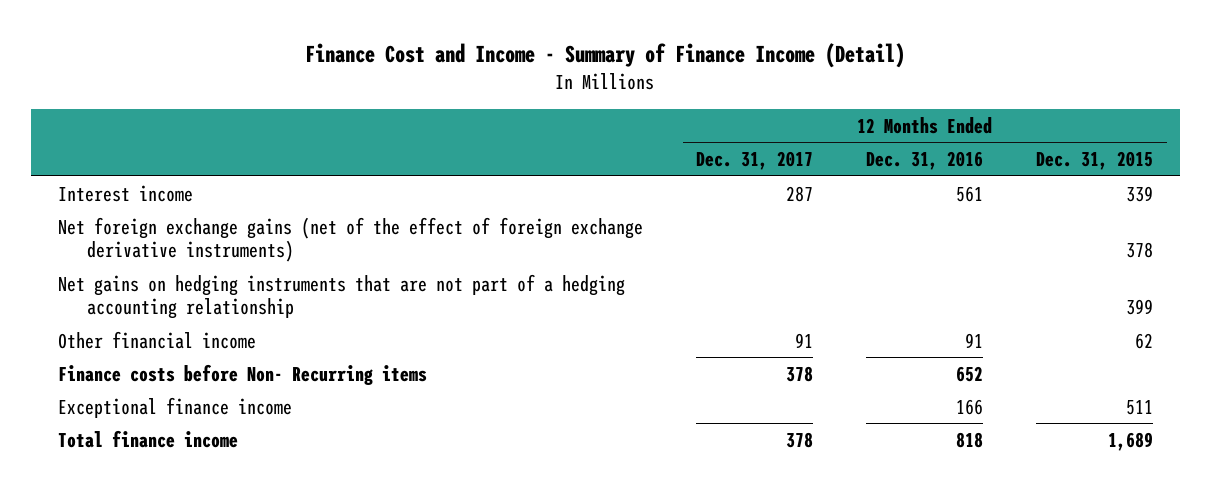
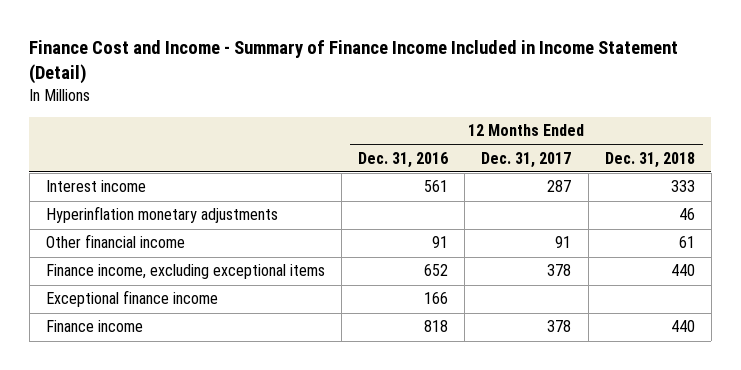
[305,42,906,68] Finance Cost and Income - Summary of Finance Income (Detail) -> [29,40,679,85] Finance Cost and Income - Summary of Finance Income Included in Income Statement (Detail)
[1036,150,1154,170] Dec. 31, 2015 -> none
none -> [604,151,695,168] Dec. 31, 2018
[57,216,643,263] Net foreign exchange gains (net of the effect of foreign exchange derivative instruments) -> none
[57,273,625,320] Net gains on hedging instruments that are not part of a hedging accounting relationship -> none
none -> [45,206,278,224] Hyperinflation monetary adjustments
[57,363,427,385] Finance costs before Non- Recurring items -> [45,264,325,280] Finance income, excluding exceptional items
[57,429,238,448] Total finance income -> [45,320,143,333] Finance income

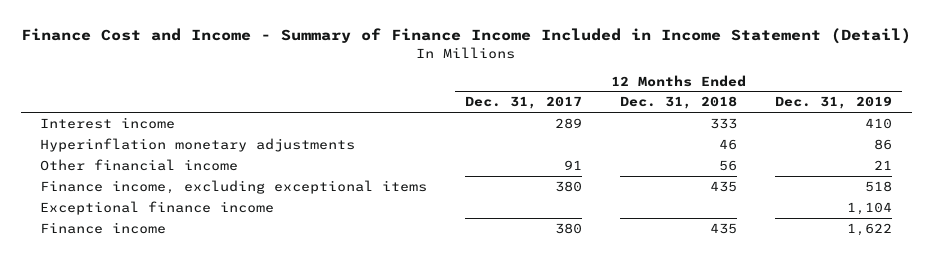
[358,151,449,168] Dec. 31, 2016 -> none
none -> [775,96,893,110] Dec. 31, 2019
[547,180,572,193] 287 -> [554,117,582,129] 289
[678,236,695,249] 61 -> [719,159,738,171] 56
[547,264,572,277] 378 -> [554,180,582,192] 380
[670,264,695,277] 440 -> [710,180,738,192] 435
[547,320,572,333] 378 -> [554,222,582,234] 380
[670,320,695,333] 440 -> [710,222,738,234] 435

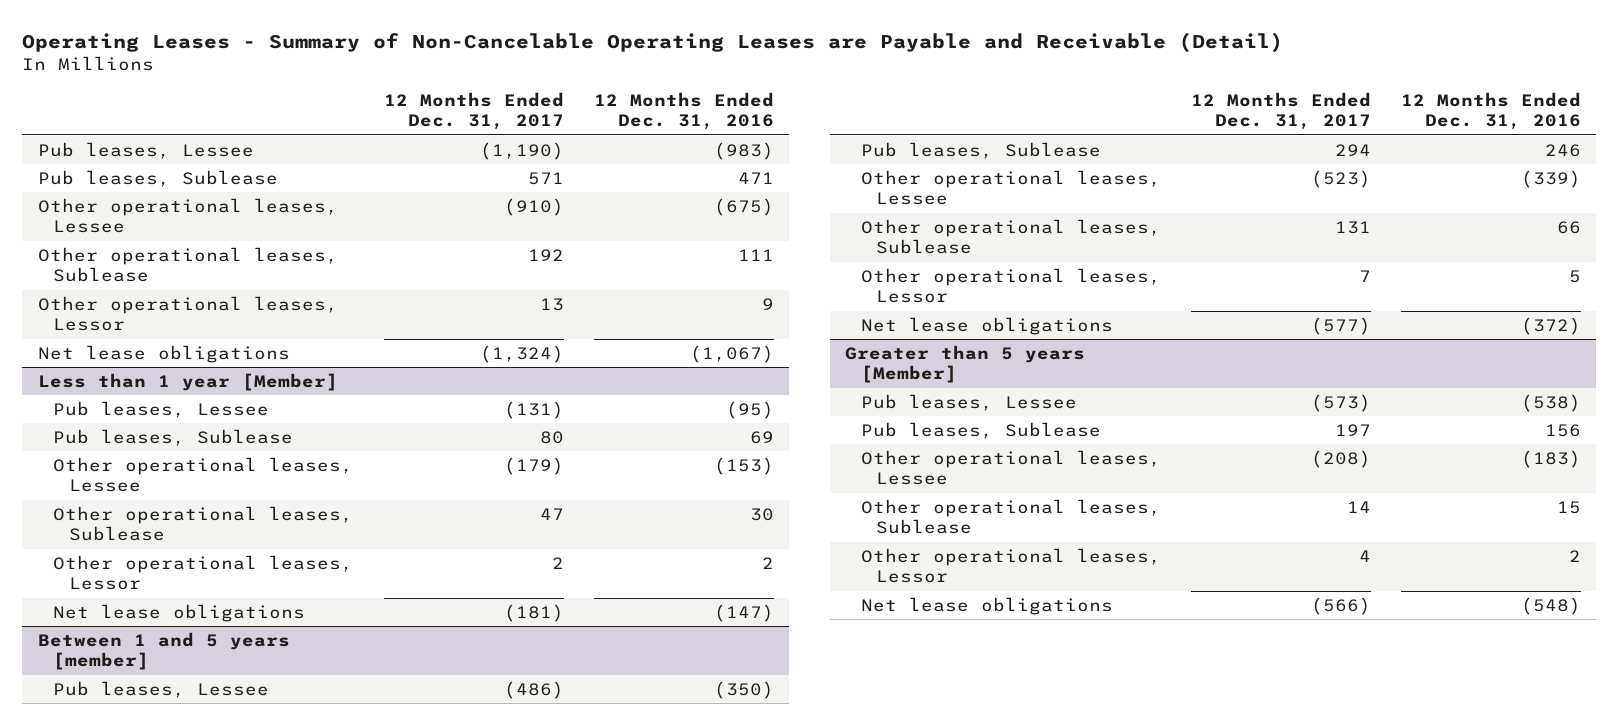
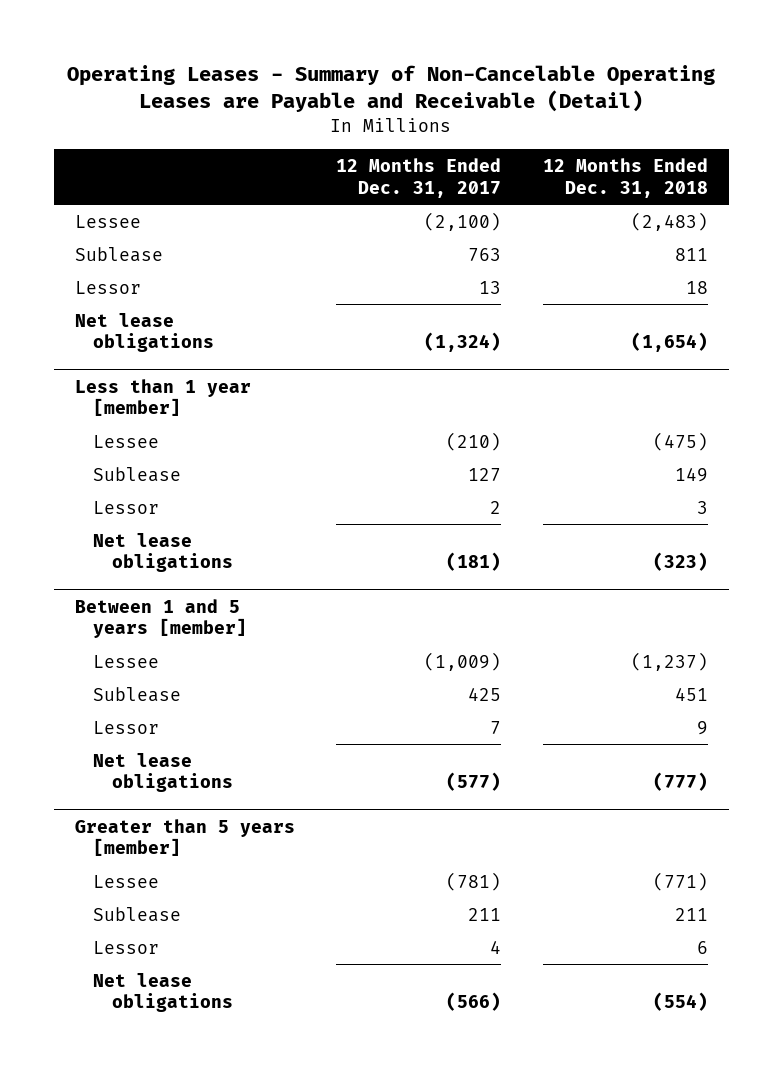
[593,91,774,131] 12 Months Ended Dec. 31, 2016 -> none
none -> [542,157,708,198] 12 Months Ended Dec. 31, 2018
[37,197,338,234] Other operational leases, Lessee -> none
[37,246,338,283] Other operational leases, Sublease -> none
[37,295,338,332] Other operational leases, Lessor -> none
[37,141,254,159] Pub leases, Lessee -> [74,214,141,228] Lessee
[479,141,564,160] (1,190) -> [424,211,502,231] (2,100)
[37,169,278,187] Pub leases, Sublease -> [74,246,163,262] Sublease
[527,171,564,185] 571 -> [468,247,502,261] 763
none -> [74,280,141,294] Lessor
[53,456,354,493] Other operational leases, Lessee -> none
[53,505,354,542] Other operational leases, Sublease -> none
[53,554,354,591] Other operational leases, Lessor -> none
[37,372,338,391] Less than 1 year [Member] -> [74,378,251,417] Less than 1 year [member]
[53,400,270,418] Pub leases, Lessee -> [93,434,160,448] Lessee
[503,400,564,419] (131) -> [446,431,502,451] (210)
[53,428,294,446] Pub leases, Sublease -> [93,466,182,482] Sublease
[539,430,564,444] 80 -> [468,467,502,481] 127
none -> [93,500,160,514] Lessor
[860,169,1161,206] Other operational leases, Lessee -> none
[860,218,1161,255] Other operational leases, Sublease -> none
[860,267,1161,304] Other operational leases, Lessor -> none
[53,680,270,698] Pub leases, Lessee -> [93,654,160,668] Lessee
[503,680,564,699] (486) -> [424,651,502,671] (1,009)
[860,141,1101,159] Pub leases, Sublease -> [93,686,182,702] Sublease
[1334,143,1371,156] 294 -> [468,686,502,701] 425
none -> [93,720,160,734] Lessor
[860,449,1161,486] Other operational leases, Lessee -> none
[860,498,1161,535] Other operational leases, Sublease -> none
[860,547,1161,584] Other operational leases, Lessor -> none
[844,344,1085,384] Greater than 5 years [Member] -> [74,818,295,857] Greater than 5 years [member]
[860,393,1077,411] Pub leases, Lessee -> [93,874,160,888] Lessee
[1310,393,1371,412] (573) -> [446,871,502,891] (781)
[860,421,1101,439] Pub leases, Sublease -> [93,906,182,922] Sublease
[1334,423,1371,436] 197 -> [468,907,502,921] 211
none -> [93,940,160,954] Lessor

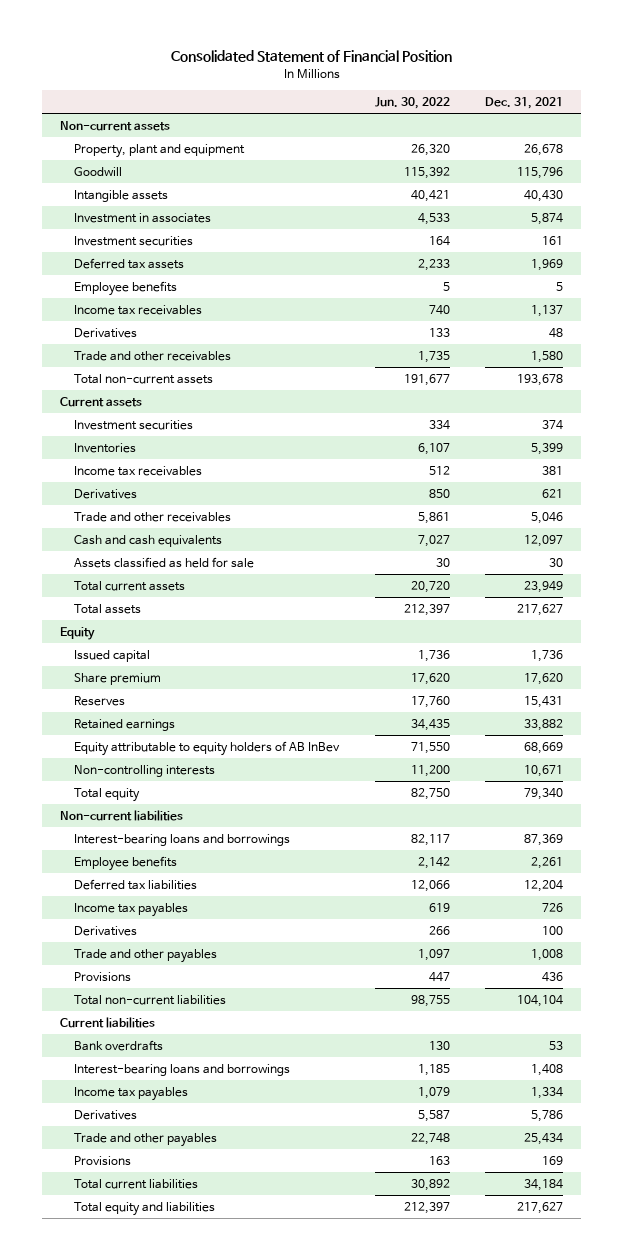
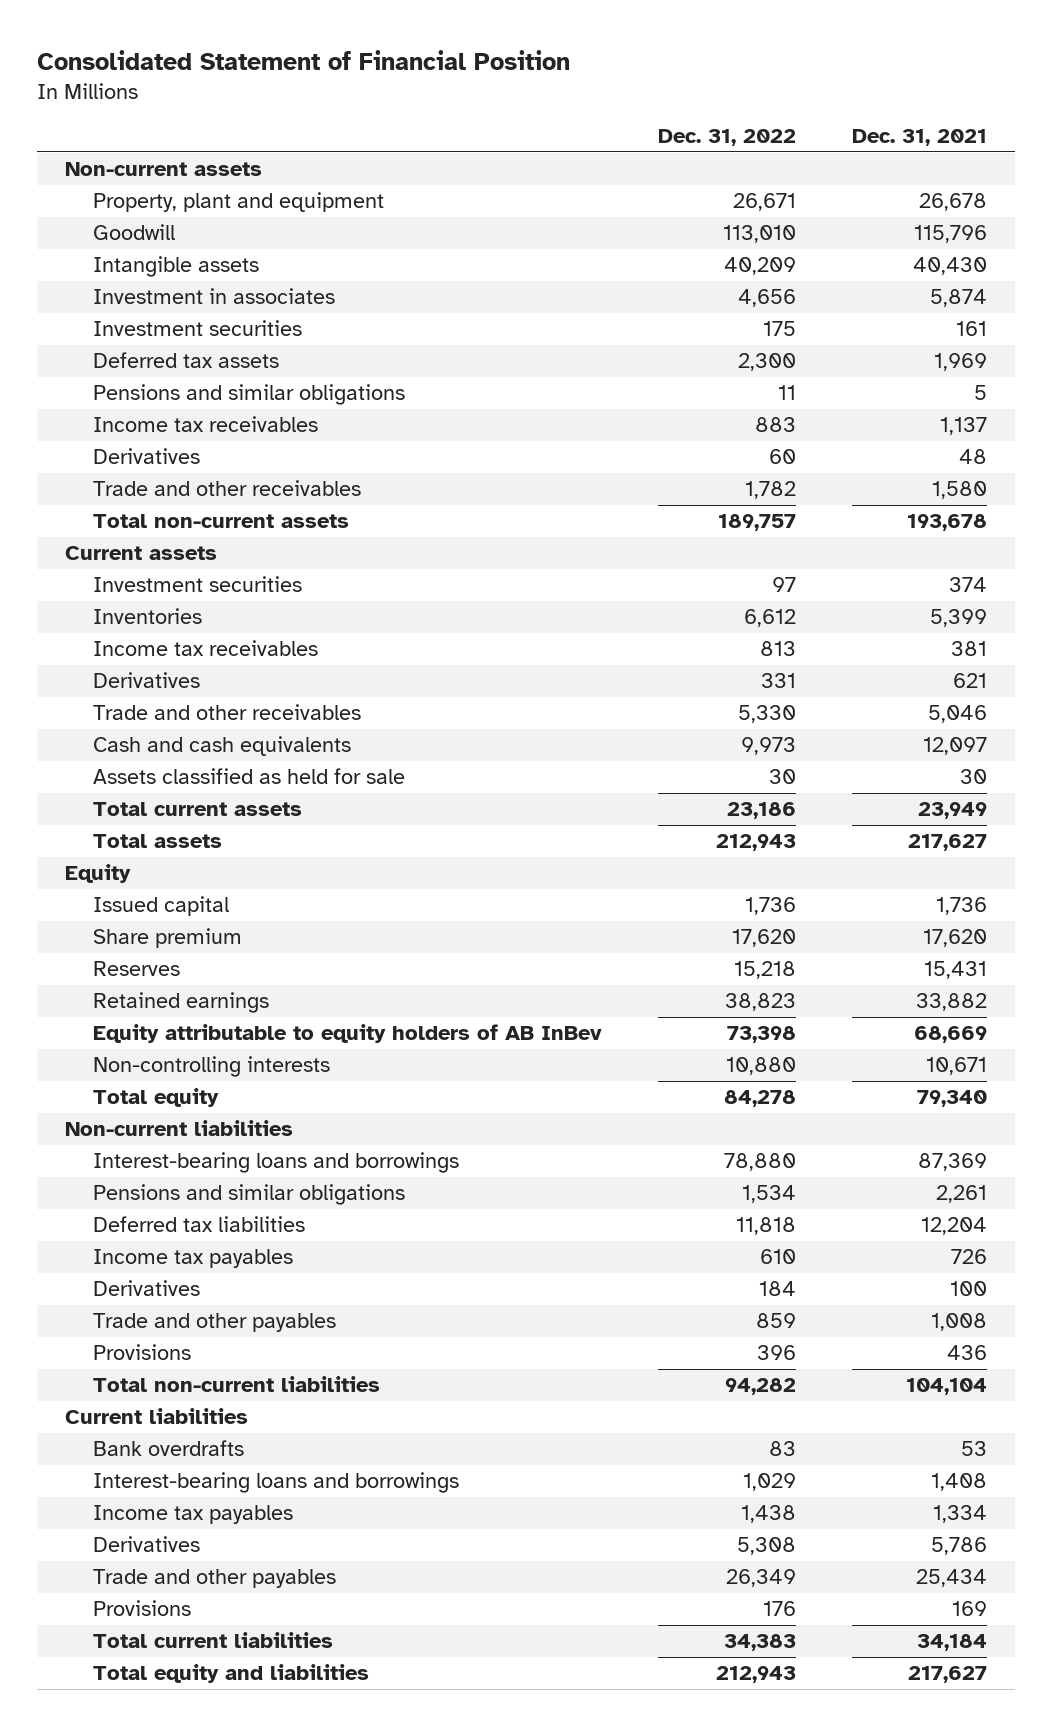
[374,97,450,110] Jun. 30, 2022 -> none
none -> [657,129,796,147] Dec. 31, 2022
[74,281,178,297] Employee benefits -> [92,384,405,406] Pensions and similar obligations
[74,856,178,872] Employee benefits -> [92,1184,405,1206] Pensions and similar obligations

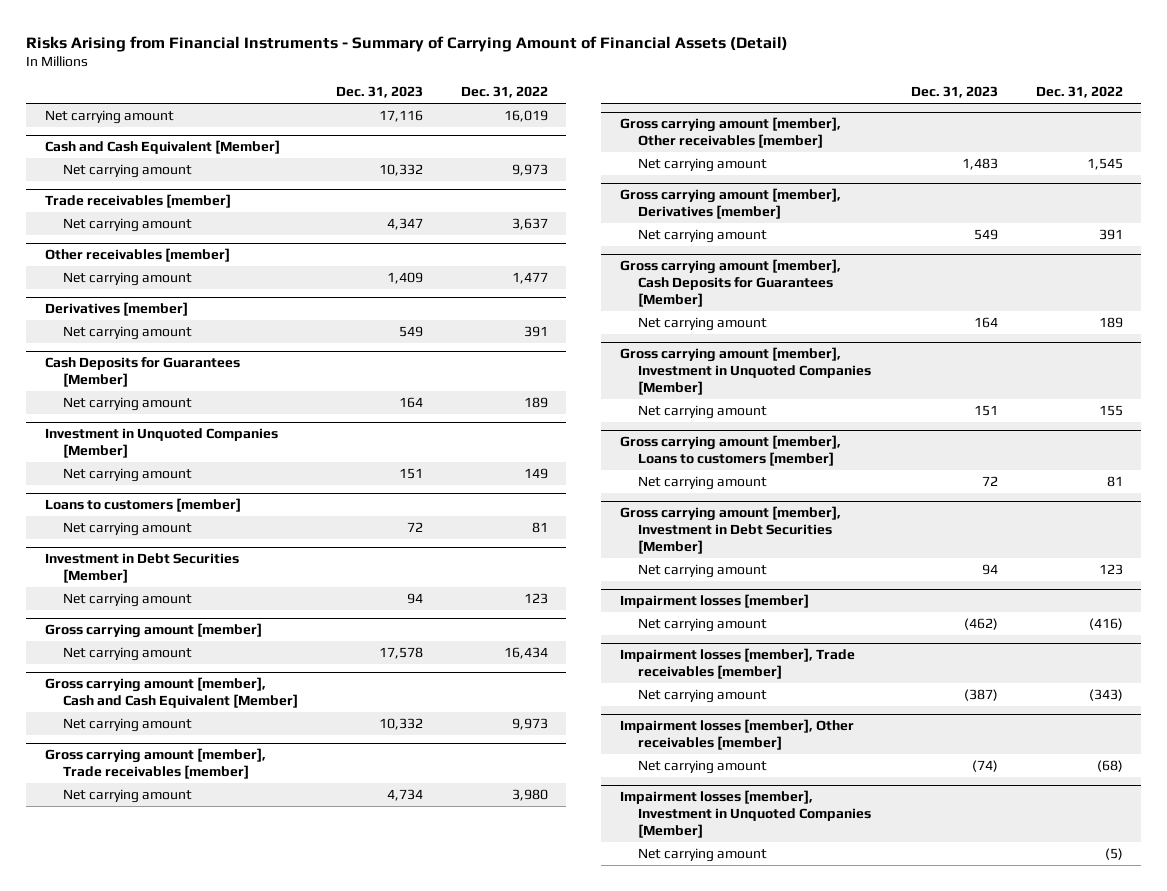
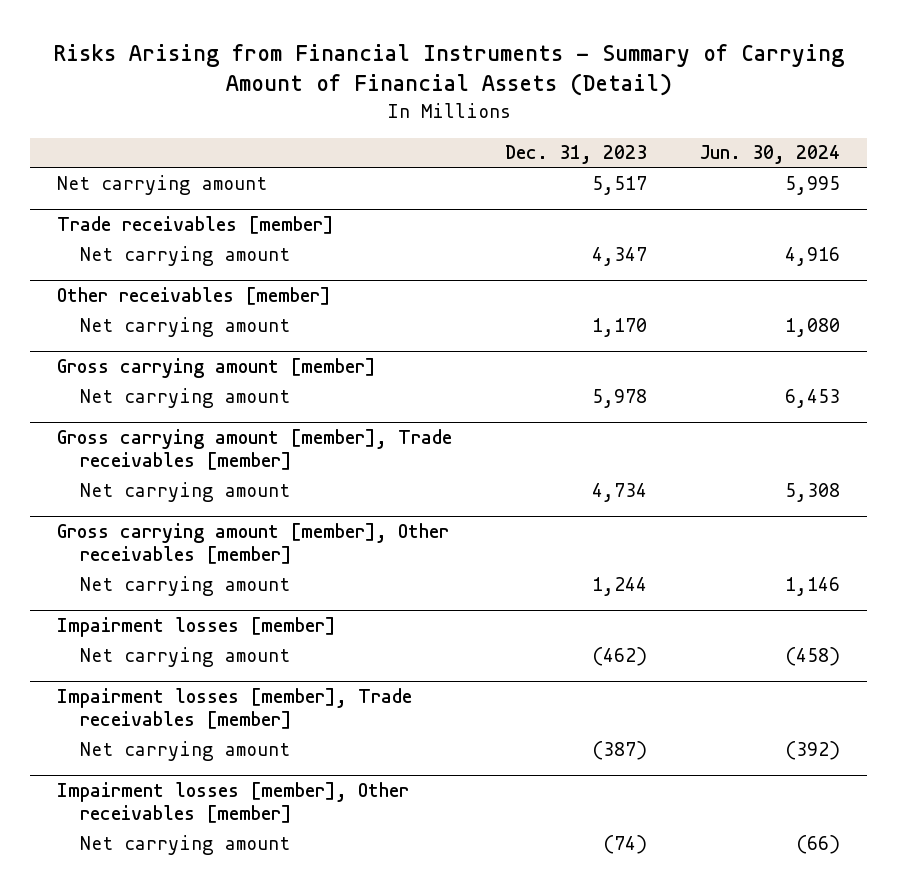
[460,86,548,99] Dec. 31, 2022 -> none
none -> [700,145,841,165] Jun. 30, 2024
[44,140,280,155] Cash and Cash Equivalent [Member] -> none
[63,163,193,178] Net carrying amount -> none
[378,109,423,122] 17,116 -> [592,175,648,195] 5,517
[44,302,188,317] Derivatives [member] -> none
[63,325,193,340] Net carrying amount -> none
[44,357,240,388] Cash Deposits for Guarantees [Member] -> none
[63,396,193,411] Net carrying amount -> none
[44,428,278,459] Investment in Unquoted Companies [Member] -> none
[63,467,193,482] Net carrying amount -> none
[44,498,241,513] Loans to customers [member] -> none
[63,521,193,536] Net carrying amount -> none
[44,553,239,584] Investment in Debt Securities [Member] -> none
[63,592,193,607] Net carrying amount -> none
[386,271,423,284] 1,409 -> [592,317,648,337] 1,170
[44,677,299,709] Gross carrying amount [member], Cash and Cash Equivalent [Member] -> none
[63,717,193,732] Net carrying amount -> none
[378,646,423,659] 17,578 -> [592,388,648,408] 5,978
[619,188,841,220] Gross carrying amount [member], Derivatives [member] -> none
[638,228,768,243] Net carrying amount -> none
[619,259,841,308] Gross carrying amount [member], Cash Deposits for Guarantees [Member] -> none
[638,316,768,331] Net carrying amount -> none
[619,347,872,396] Gross carrying amount [member], Investment in Unquoted Companies [Member] -> none
[638,404,768,419] Net carrying amount -> none
[619,435,841,467] Gross carrying amount [member], Loans to customers [member] -> none
[638,475,768,490] Net carrying amount -> none
[619,506,841,555] Gross carrying amount [member], Investment in Debt Securities [Member] -> none
[638,563,768,578] Net carrying amount -> none
[962,157,999,170] 1,483 -> [592,576,648,596] 1,244
[619,790,872,839] Impairment losses [member], Investment in Unquoted Companies [Member] -> none
[638,847,768,862] Net carrying amount -> none

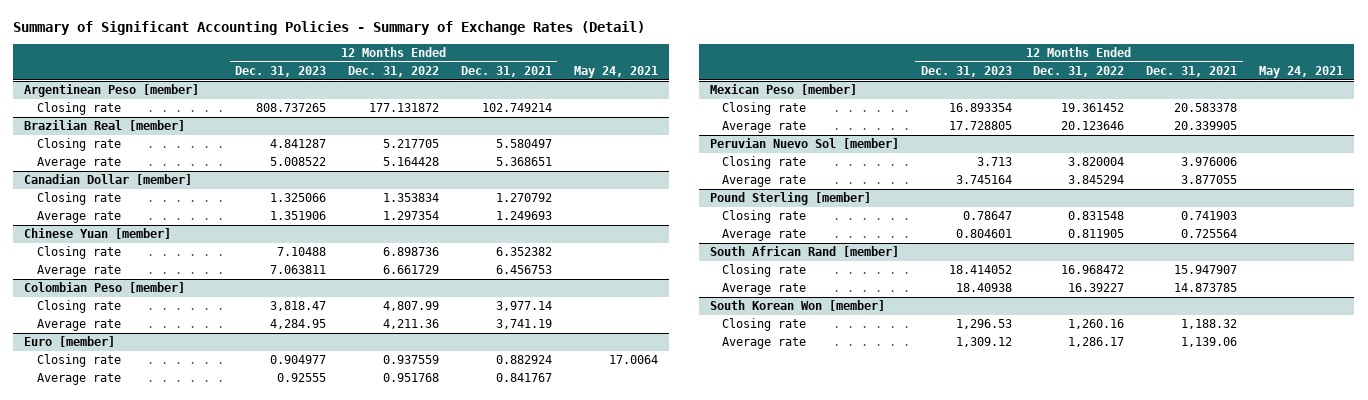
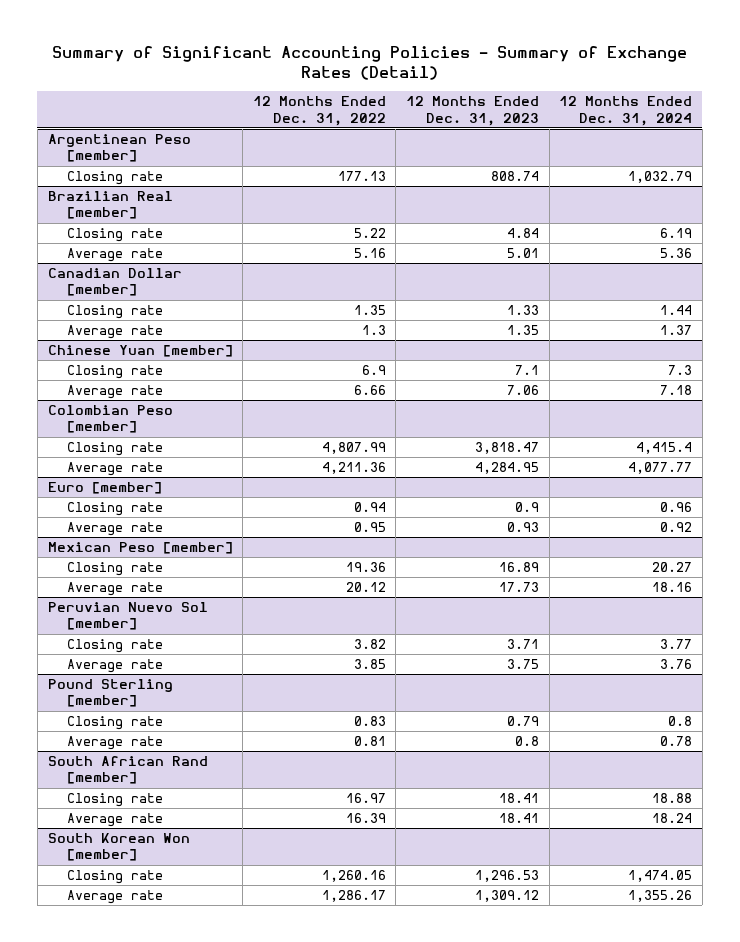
[460,66,552,78] Dec. 31, 2021 -> none
[573,66,658,79] May 24, 2021 -> none
none -> [559,96,693,126] 12 Months Ended Dec. 31, 2024
[256,103,327,113] 808.737265 -> [491,171,540,182] 808.74
[369,103,440,113] 177.131872 -> [337,171,386,182] 177.13
[270,139,327,149] 4.841287 -> [507,228,540,239] 4.84
[383,139,440,149] 5.217705 -> [353,228,386,239] 5.22
[270,157,327,167] 5.008522 -> [507,248,540,259] 5.01
[383,157,440,167] 5.164428 -> [353,248,386,259] 5.16
[270,193,327,203] 1.325066 -> [507,305,540,316] 1.33
[383,193,440,203] 1.353834 -> [353,305,386,316] 1.35
[270,211,327,221] 1.351906 -> [507,325,540,336] 1.35
[383,211,440,221] 1.297354 -> [361,325,386,336] 1.3
[277,247,327,257] 7.10488 -> [515,365,540,376] 7.1
[383,247,440,257] 6.898736 -> [361,365,386,376] 6.9
[270,265,327,275] 7.063811 -> [507,385,540,396] 7.06
[383,265,440,275] 6.661729 -> [353,385,386,396] 6.66
[270,355,327,365] 0.904977 -> [515,502,540,513] 0.9
[383,355,440,365] 0.937559 -> [353,502,386,513] 0.94
[277,373,327,383] 0.92555 -> [507,522,540,533] 0.93
[383,373,440,383] 0.951768 -> [353,522,386,533] 0.95
[948,103,1012,113] 16.893354 -> [499,562,540,573] 16.89
[1061,103,1125,113] 19.361452 -> [345,562,386,573] 19.36
[948,121,1012,131] 17.728805 -> [499,582,540,593] 17.73
[1061,121,1125,131] 20.123646 -> [345,582,386,593] 20.12
[976,157,1012,167] 3.713 -> [507,639,540,650] 3.71
[1068,157,1125,167] 3.820004 -> [353,639,386,650] 3.82
[955,175,1012,185] 3.745164 -> [507,659,540,670] 3.75
[1068,175,1125,185] 3.845294 -> [353,659,386,670] 3.85
[962,211,1012,221] 0.78647 -> [507,716,540,727] 0.79
[1068,211,1125,221] 0.831548 -> [353,716,386,727] 0.83
[955,229,1012,239] 0.804601 -> [515,736,540,747] 0.8
[1068,229,1125,239] 0.811905 -> [353,736,386,747] 0.81
[948,265,1012,275] 18.414052 -> [499,793,540,804] 18.41
[1061,265,1125,275] 16.968472 -> [345,793,386,804] 16.97
[955,283,1012,293] 18.40938 -> [499,813,540,824] 18.41
[1068,283,1125,293] 16.39227 -> [345,813,386,824] 16.39

